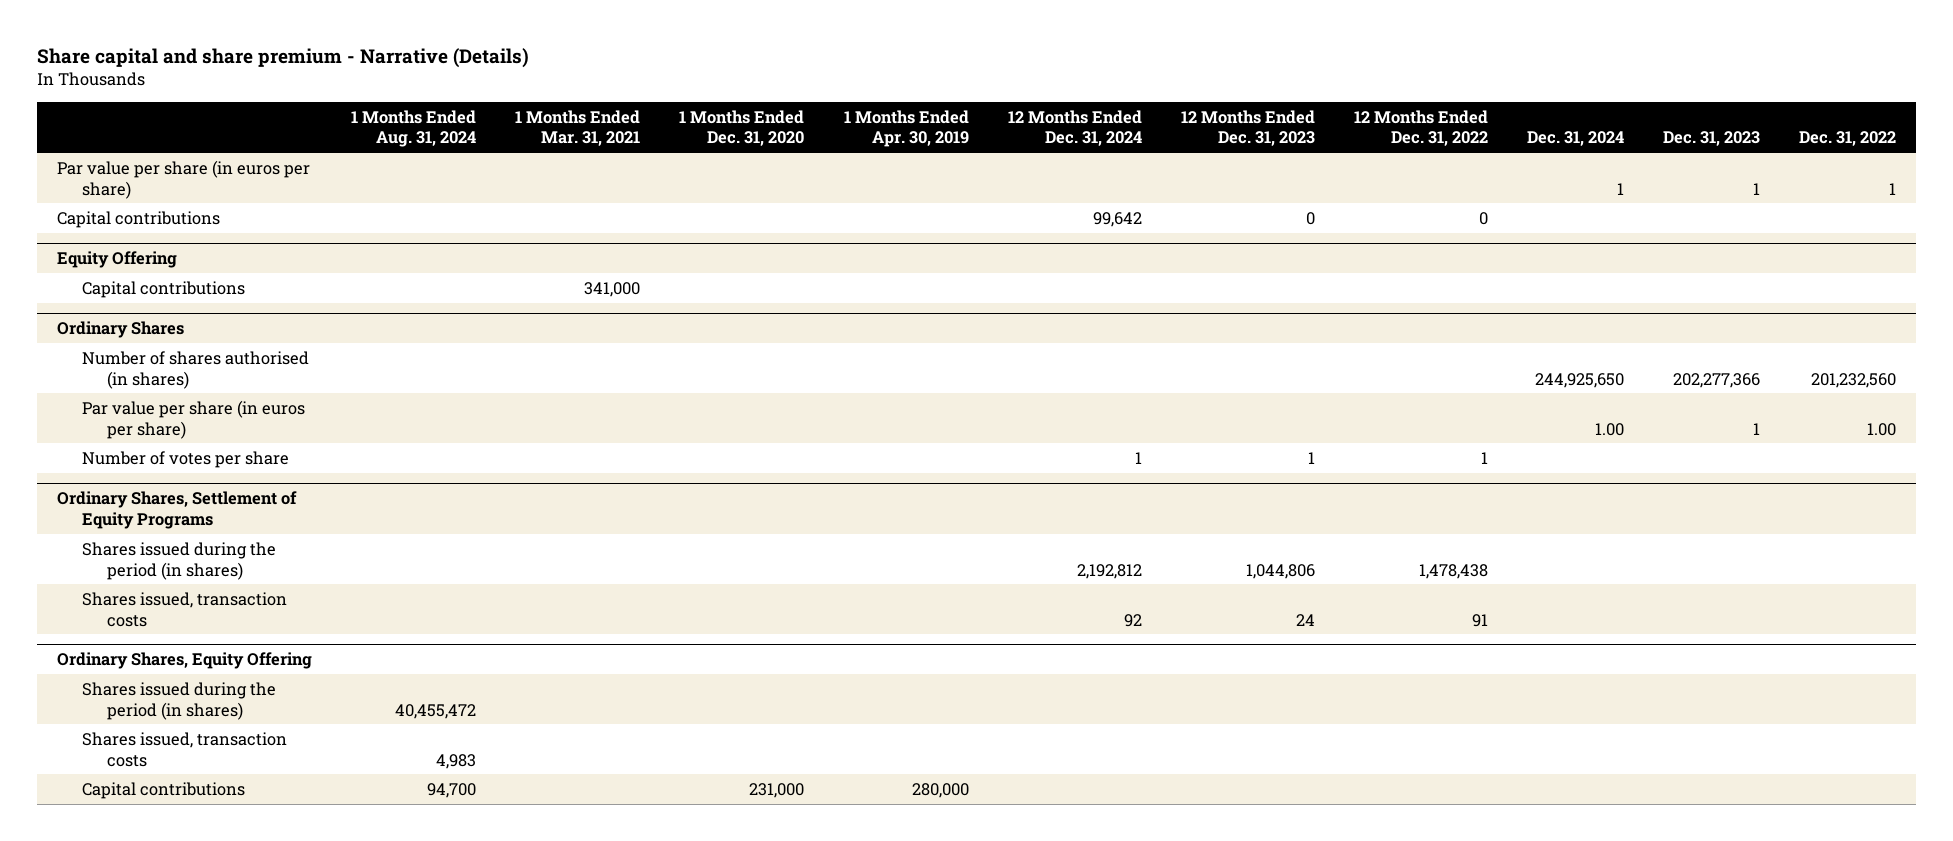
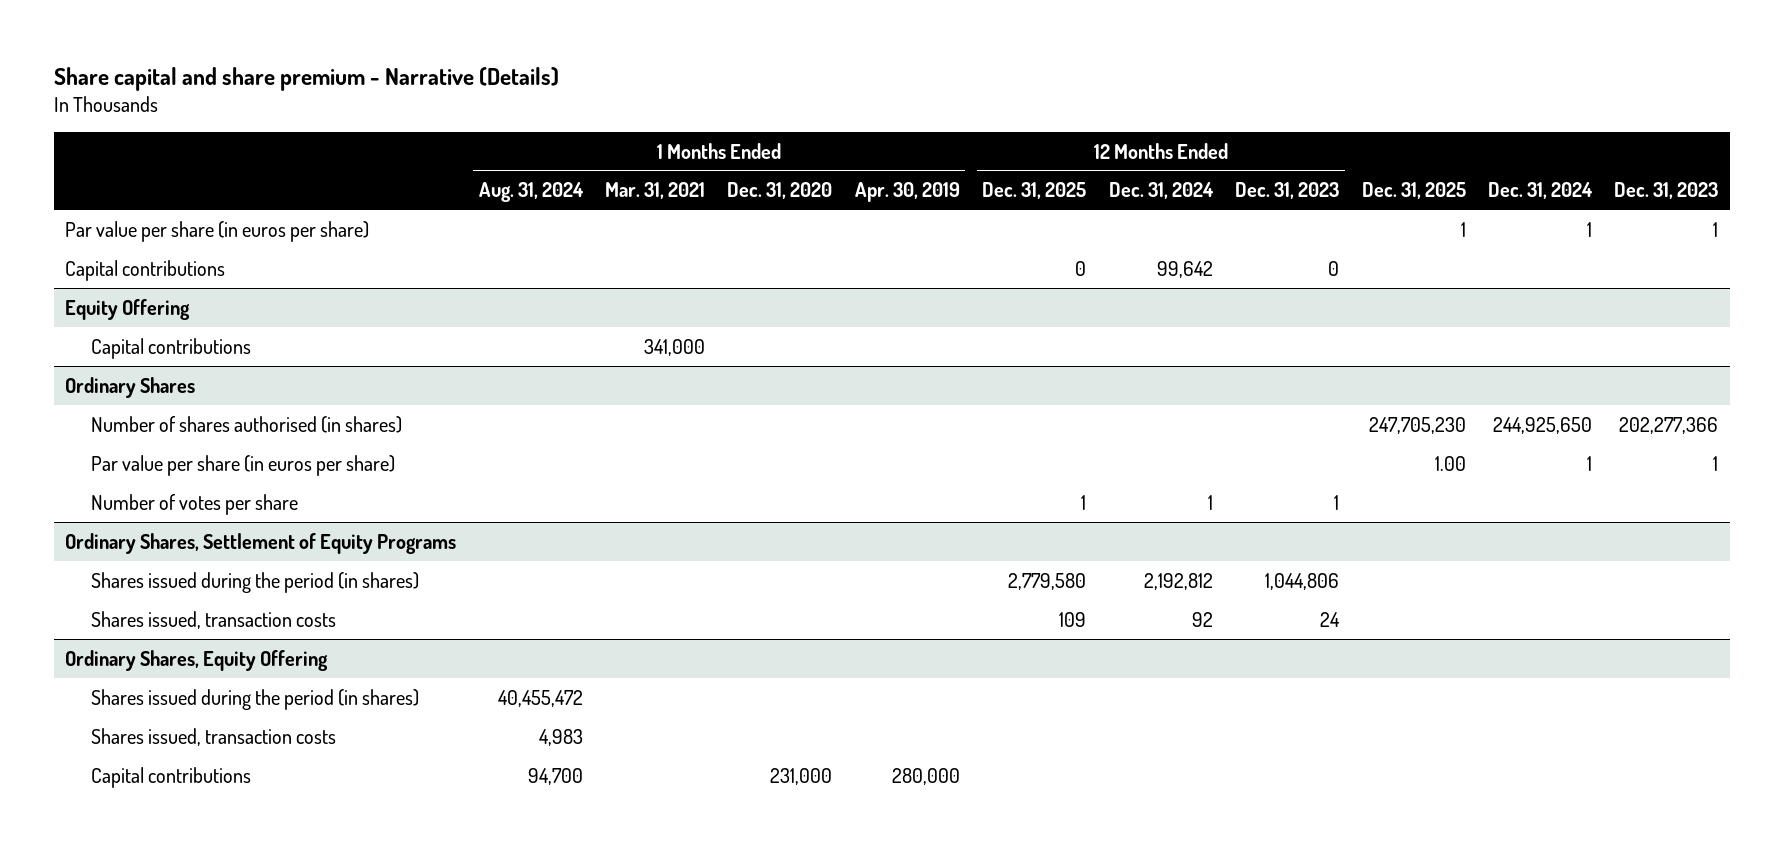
[1353,109,1488,147] 12 Months Ended Dec. 31, 2022 -> none
[1799,131,1897,147] Dec. 31, 2022 -> none
none -> [982,182,1087,200] Dec. 31, 2025
none -> [1361,182,1466,200] Dec. 31, 2025
[1595,422,1625,436] 1.00 -> [1586,455,1592,471] 1

